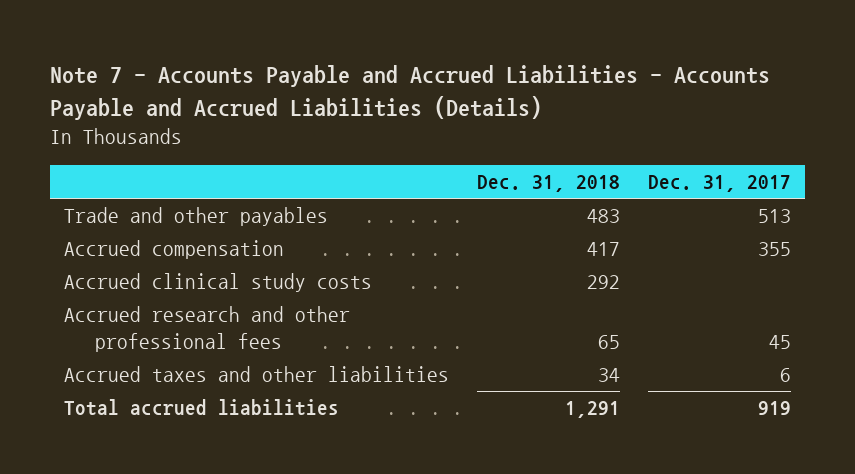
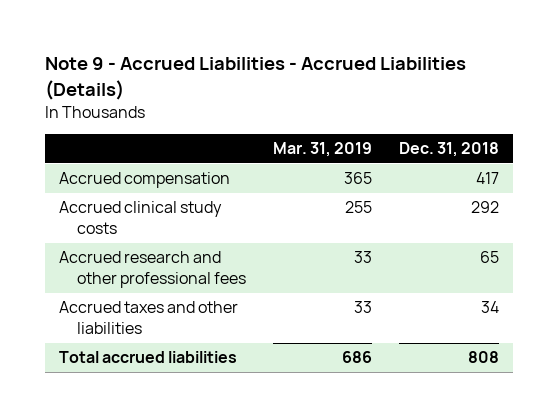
[49,65,770,121] Note 7 - Accounts Payable and Accrued Liabilities - Accounts Payable and Accrued Liabilities (Details) -> [45,57,467,100] Note 9 - Accrued Liabilities - Accrued Liabilities (Details)
[647,174,791,192] Dec. 31, 2017 -> none
none -> [273,142,373,158] Mar. 31, 2019
[63,207,328,227] Trade and other payables -> none
[564,401,620,419] 1,291 -> [468,351,500,364] 808

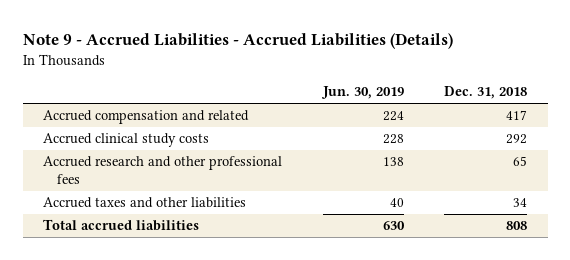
[273,142,373,158] Mar. 31, 2019 -> none
none -> [320,86,404,100] Jun. 30, 2019
[58,172,230,189] Accrued compensation -> [42,110,249,125] Accrued compensation and related

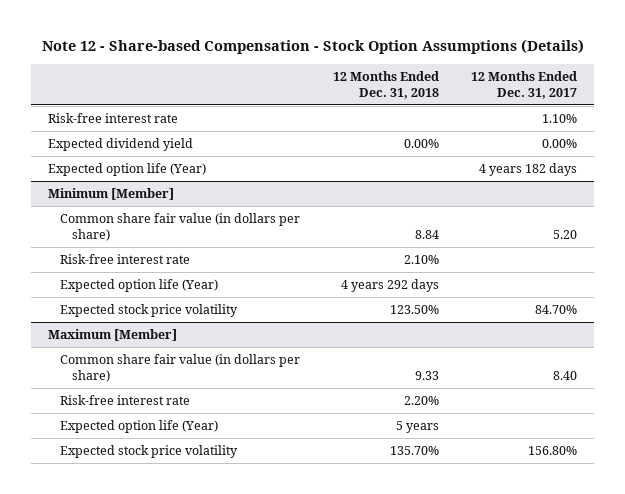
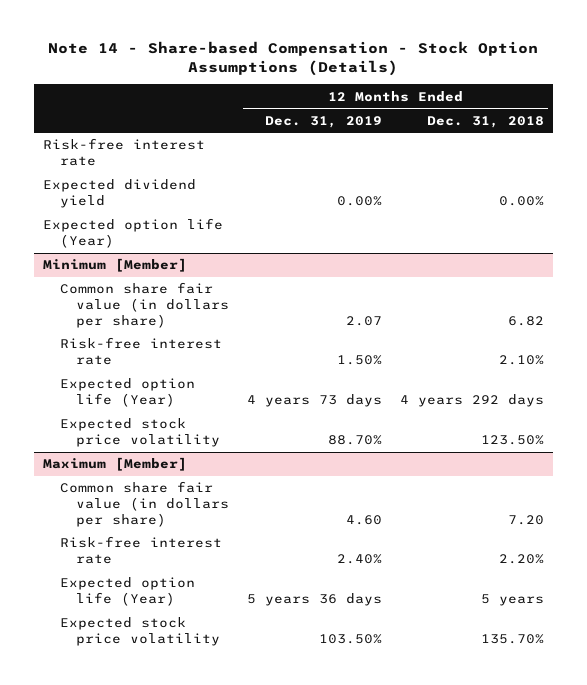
[41,38,584,54] Note 12 - Share-based Compensation - Stock Option Assumptions (Details) -> [48,40,539,76] Note 14 - Share-based Compensation - Stock Option Assumptions (Details)
[471,70,578,99] 12 Months Ended Dec. 31, 2017 -> none
none -> [265,115,383,128] Dec. 31, 2019
[414,230,439,240] 8.84 -> [507,315,544,326] 6.82
[414,371,439,381] 9.33 -> [507,514,544,525] 7.20

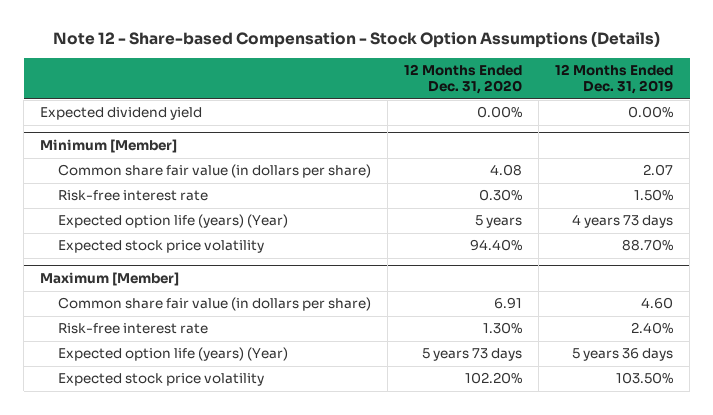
[48,40,539,76] Note 14 - Share-based Compensation - Stock Option Assumptions (Details) -> [52,31,660,49] Note 12 - Share-based Compensation - Stock Option Assumptions (Details)
[426,115,544,128] Dec. 31, 2018 -> none
none -> [404,64,523,94] 12 Months Ended Dec. 31, 2020
[42,138,205,166] Risk-free interest rate -> none
[42,218,223,248] Expected option life (Year) -> none
[59,378,195,407] Expected option life (Year) -> [58,214,289,229] Expected option life (years) (Year)
[59,577,195,606] Expected option life (Year) -> [58,347,289,362] Expected option life (years) (Year)

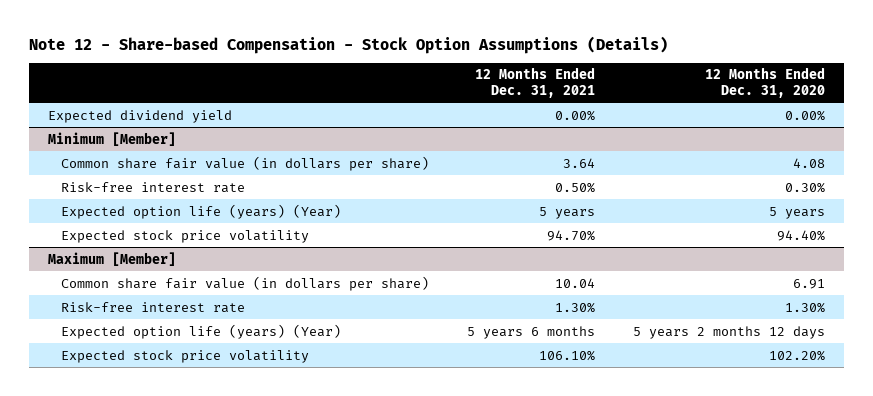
[555,64,674,94] 12 Months Ended Dec. 31, 2019 -> none
none -> [474,67,595,99] 12 Months Ended Dec. 31, 2021
[422,348,523,362] 5 years 73 days -> [632,325,825,339] 5 years 2 months 12 days

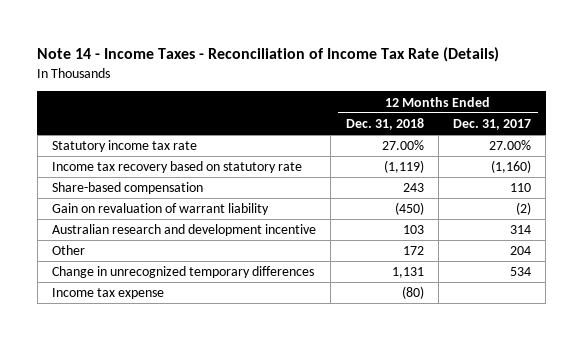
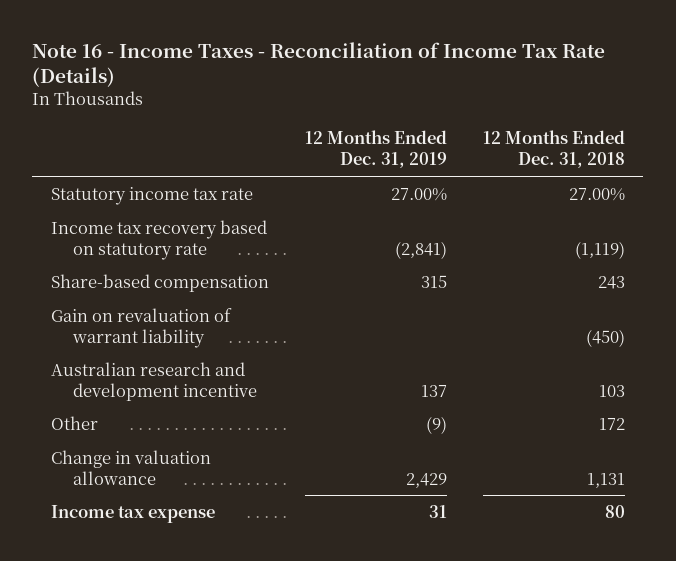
[37,46,500,62] Note 14 - Income Taxes - Reconciliation of Income Tax Rate (Details) -> [32,41,606,88] Note 16 - Income Taxes - Reconciliation of Income Tax Rate (Details)
[453,119,532,131] Dec. 31, 2017 -> none
none -> [304,130,447,169] 12 Months Ended Dec. 31, 2019
[52,266,315,279] Change in unrecognized temporary differences -> [50,449,211,485] Change in valuation allowance
[401,286,424,300] (80) -> [605,504,626,518] 80

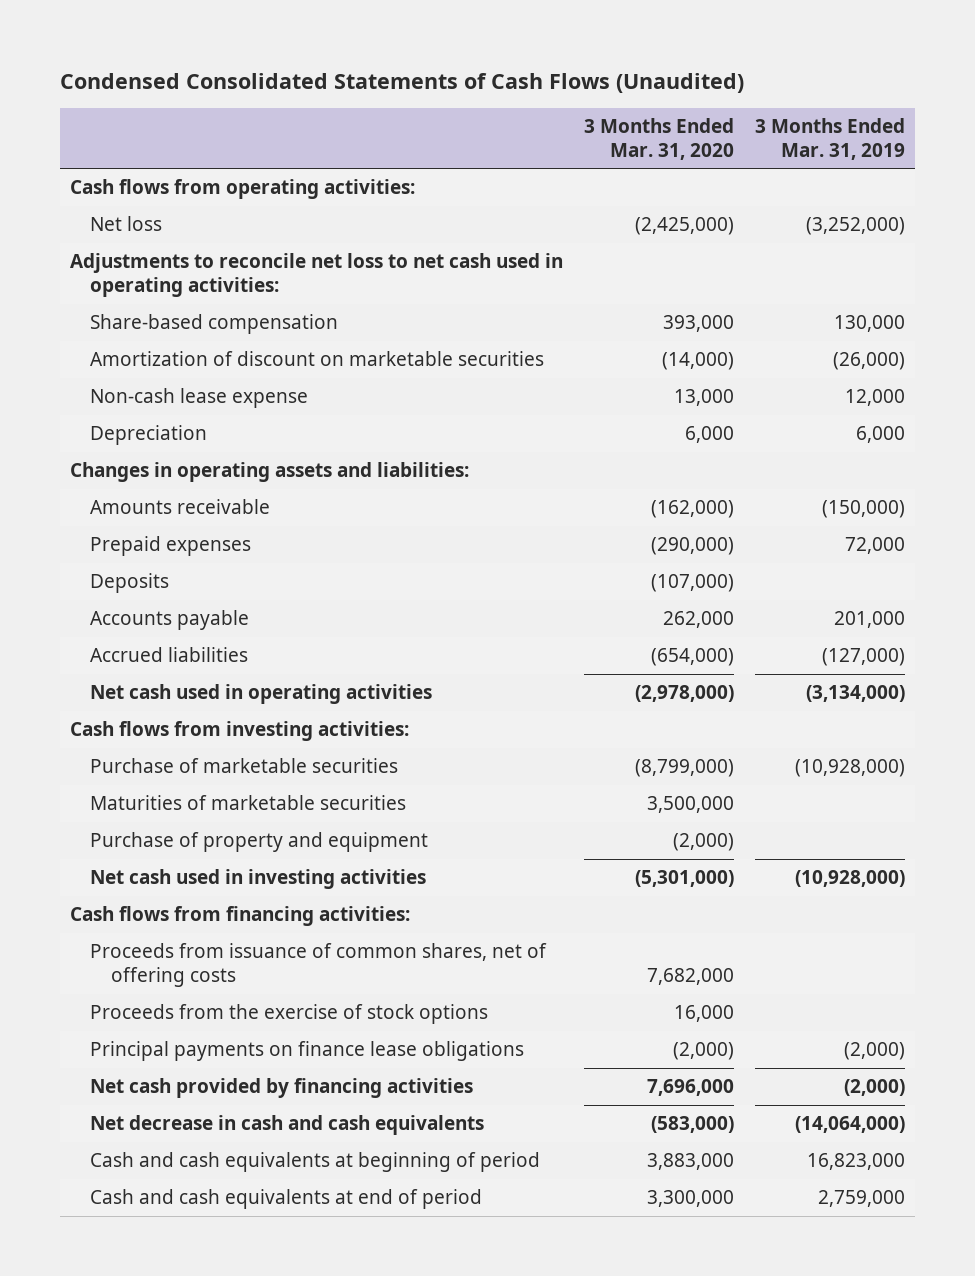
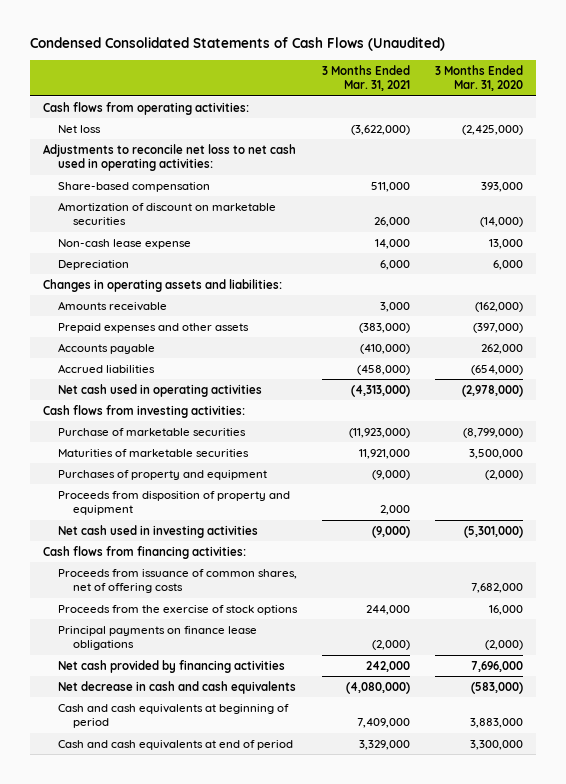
[754,117,905,160] 3 Months Ended Mar. 31, 2019 -> none
none -> [322,64,411,92] 3 Months Ended Mar. 31, 2021
[90,573,170,594] Deposits -> none
[90,536,252,557] Prepaid expenses -> [58,322,250,333] Prepaid expenses and other assets
[650,537,734,556] (290,000) -> [473,322,524,333] (397,000)
[90,832,429,853] Purchase of property and equipment -> [58,469,268,480] Purchases of property and equipment
none -> [58,490,291,516] Proceeds from disposition of property and equipment

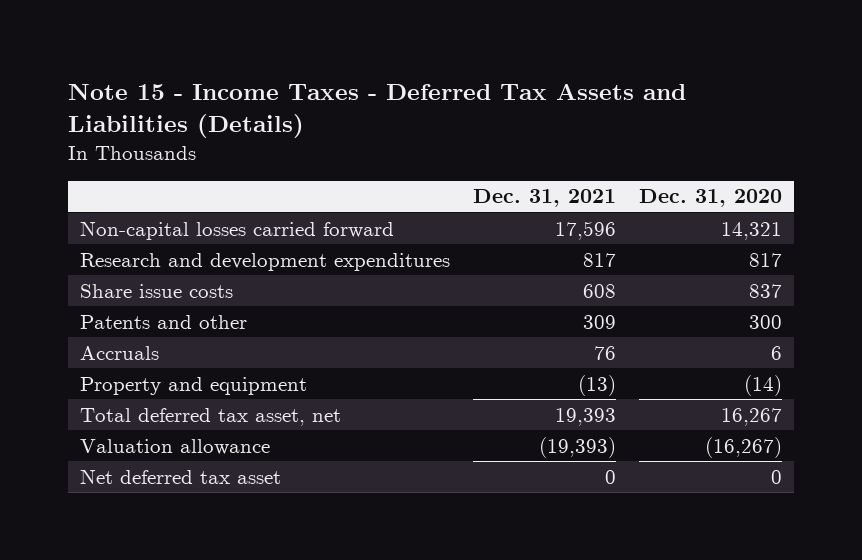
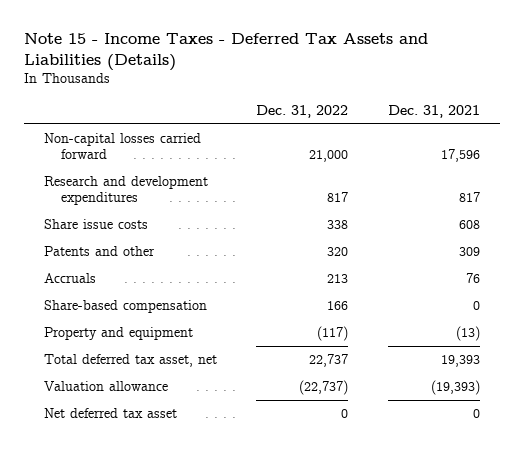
[639,189,783,208] Dec. 31, 2020 -> none
none -> [256,104,349,118] Dec. 31, 2022
none -> [43,300,207,314] Share-based compensation

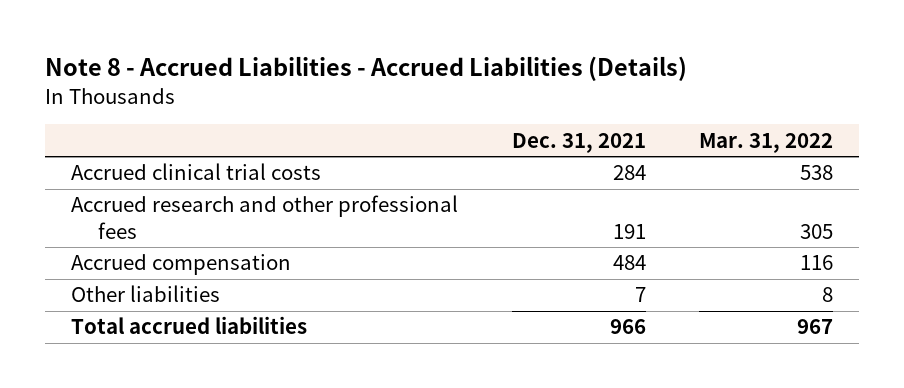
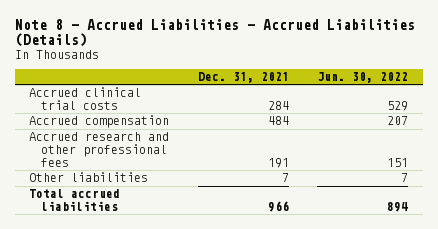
[698,132,833,153] Mar. 31, 2022 -> none
none -> [317,71,409,83] Jun. 30, 2022
[71,195,459,239] Accrued research and other professional fees -> [29,132,170,167] Accrued research and other professional fees

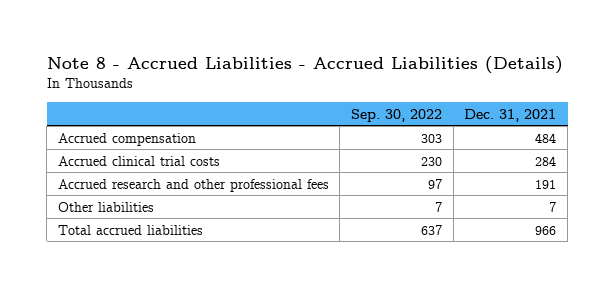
[317,71,409,83] Jun. 30, 2022 -> none
none -> [351,108,443,122] Sep. 30, 2022
[29,87,142,111] Accrued clinical trial costs -> [57,155,220,166] Accrued clinical trial costs

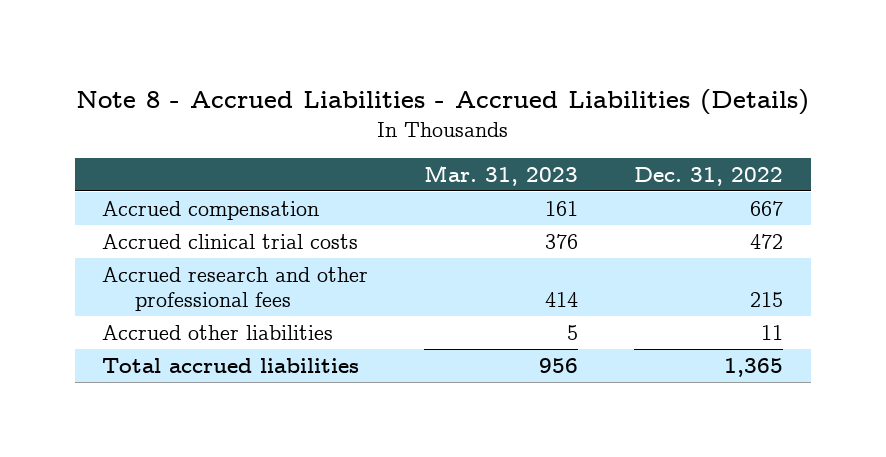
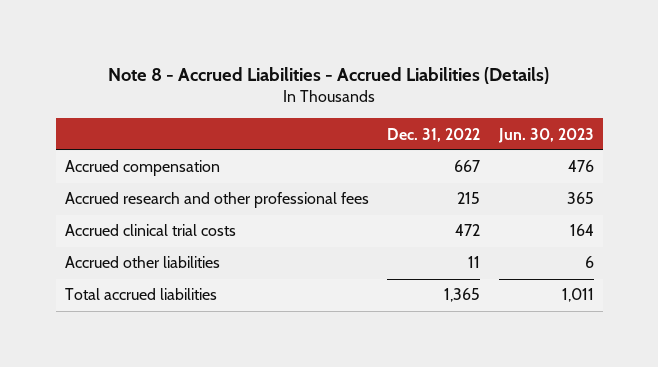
[424,164,579,186] Mar. 31, 2023 -> none
none -> [497,127,594,143] Jun. 30, 2023
[102,233,359,249] Accrued clinical trial costs -> [64,224,236,237] Accrued clinical trial costs

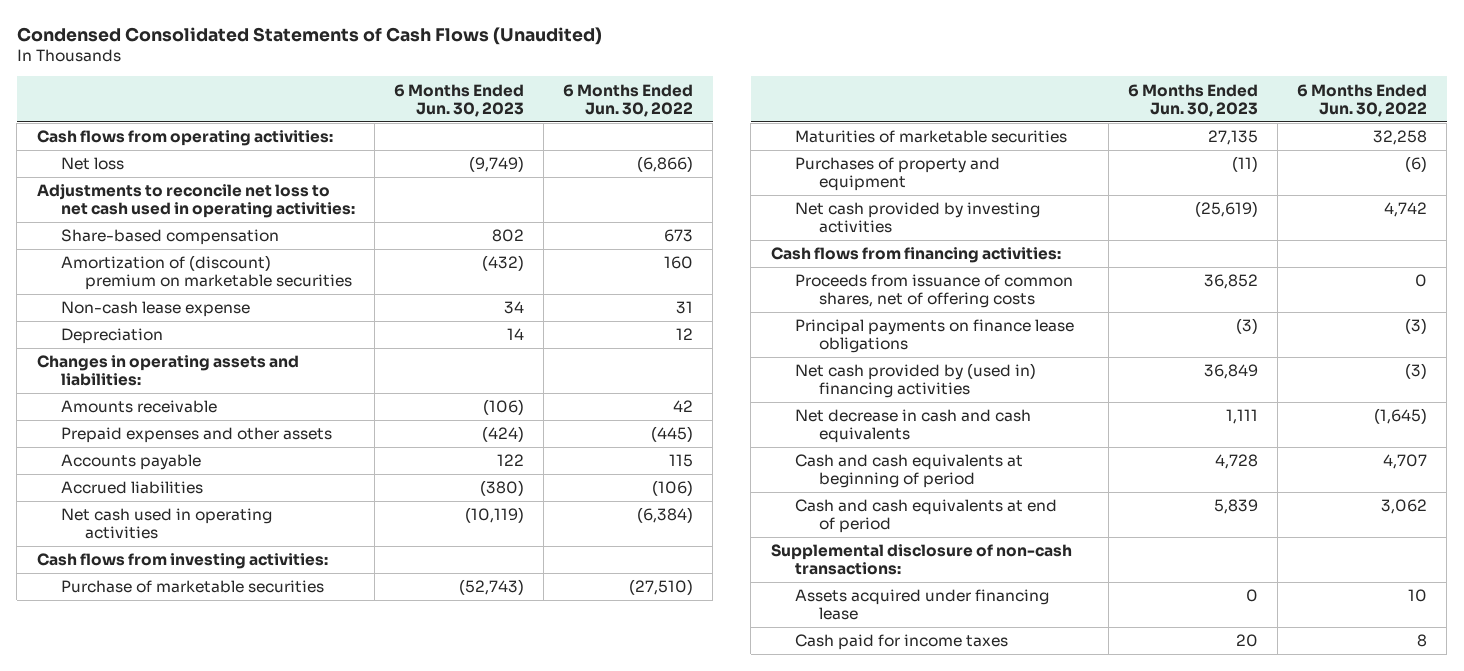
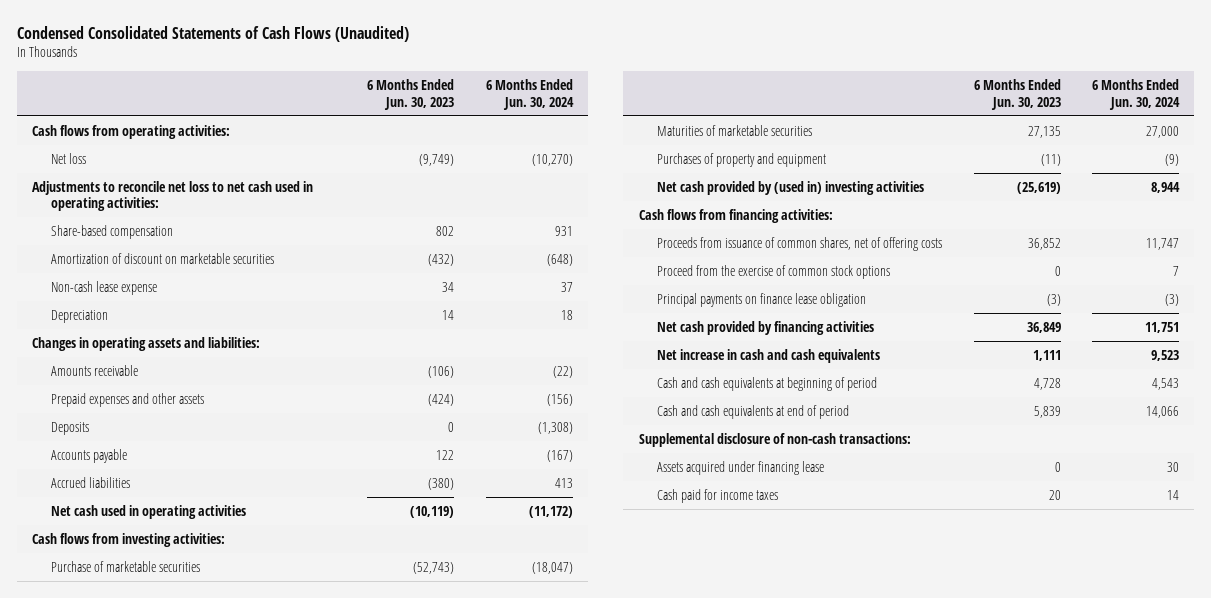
[563,83,694,117] 6 Months Ended Jun. 30, 2022 -> none
none -> [485,79,574,110] 6 Months Ended Jun. 30, 2024
[60,255,352,291] Amortization of (discount) premium on marketable securities -> [51,252,275,264] Amortization of discount on marketable securities
none -> [51,421,90,435] Deposits
[794,202,1040,234] Net cash provided by investing activities -> [657,180,925,195] Net cash provided by (used in) investing activities
none -> [657,264,891,279] Proceed from the exercise of common stock options
[794,319,1074,354] Principal payments on finance lease obligations -> [657,292,867,307] Principal payments on finance lease obligation
[794,363,1036,399] Net cash provided by (used in) financing activities -> [657,320,875,335] Net cash provided by financing activities
[794,409,1031,444] Net decrease in cash and cash equivalents -> [657,348,881,363] Net increase in cash and cash equivalents

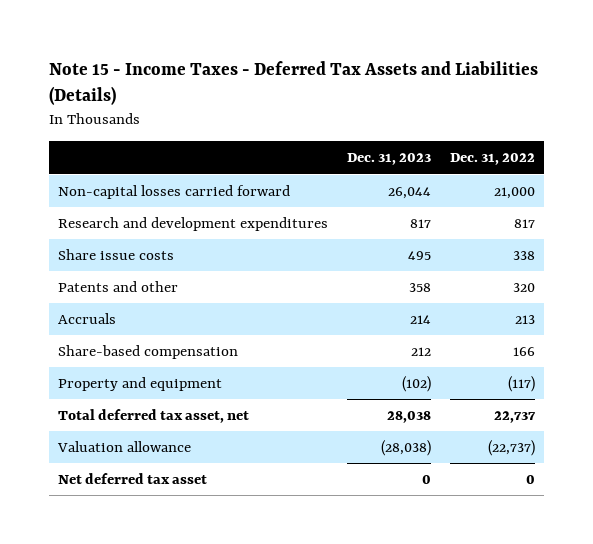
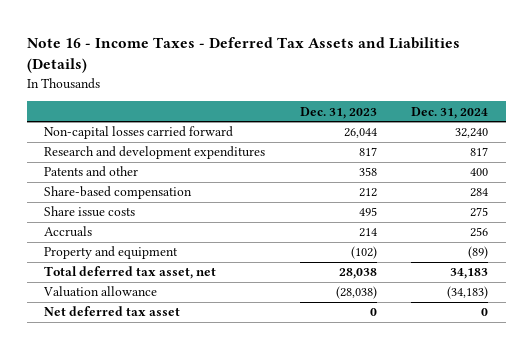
[48,61,538,106] Note 15 - Income Taxes - Deferred Tax Assets and Liabilities (Details) -> [26,36,460,74] Note 16 - Income Taxes - Deferred Tax Assets and Liabilities (Details)
[449,153,535,166] Dec. 31, 2022 -> none
none -> [411,106,489,119] Dec. 31, 2024
[58,248,175,260] Share issue costs -> [44,206,136,218] Share issue costs
[58,312,117,324] Accruals -> [44,226,93,238] Accruals

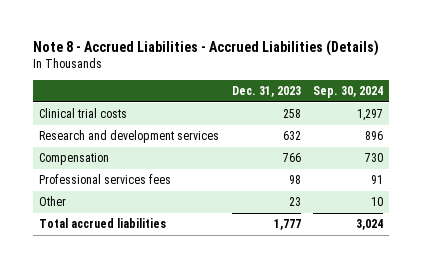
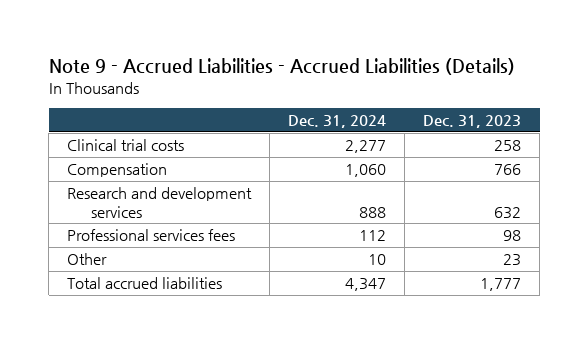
[33,39,380,56] Note 8 - Accrued Liabilities - Accrued Liabilities (Details) -> [48,58,515,76] Note 9 - Accrued Liabilities - Accrued Liabilities (Details)
[312,86,383,99] Sep. 30, 2024 -> none
none -> [288,115,387,129] Dec. 31, 2024
[39,130,220,144] Research and development services -> [67,187,253,218] Research and development services

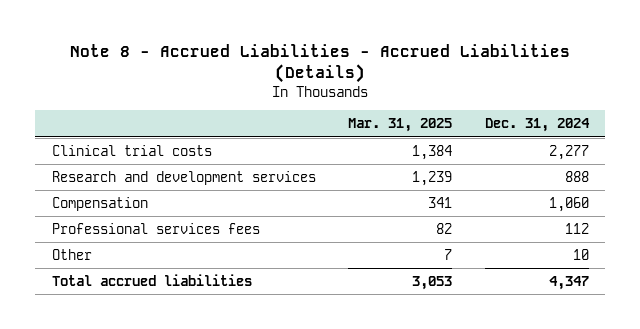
[48,58,515,76] Note 9 - Accrued Liabilities - Accrued Liabilities (Details) -> [70,43,571,83] Note 8 - Accrued Liabilities - Accrued Liabilities (Details)
[423,115,522,129] Dec. 31, 2023 -> none
none -> [348,118,453,133] Mar. 31, 2025
[67,163,168,178] Compensation -> [51,197,148,212] Compensation

